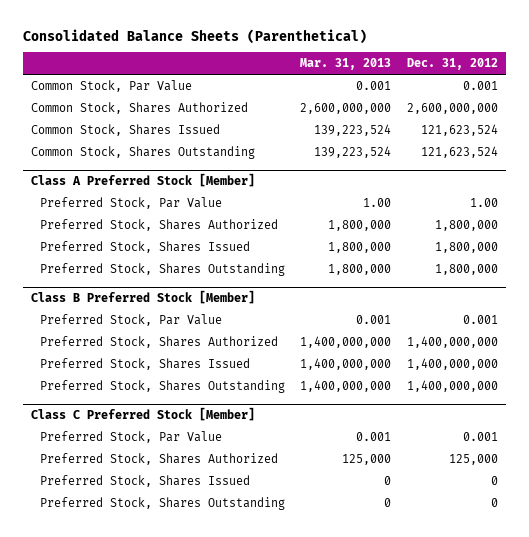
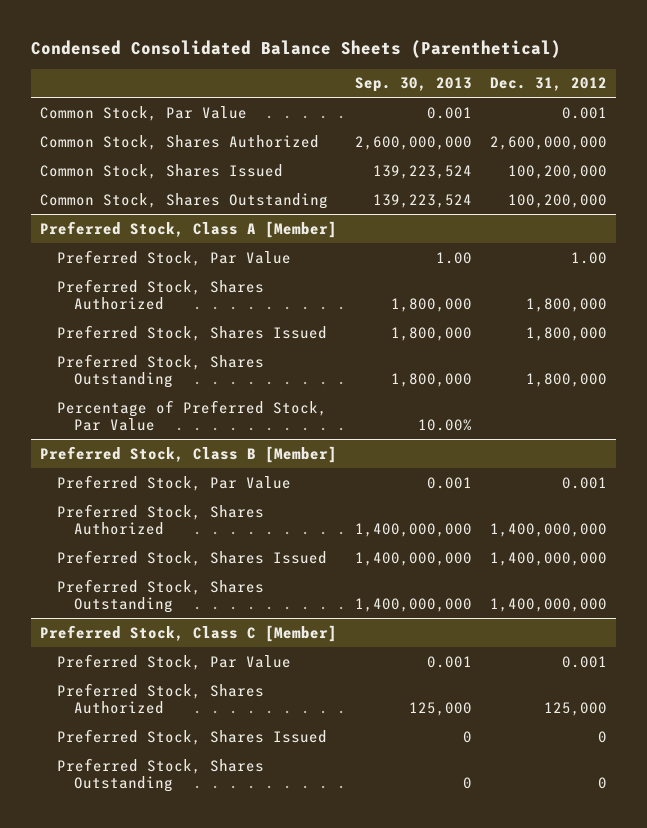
[22,28,367,44] Consolidated Balance Sheets (Parenthetical) -> [30,39,561,58] Condensed Consolidated Balance Sheets (Parenthetical)
[300,58,392,71] Mar. 31, 2013 -> none
none -> [354,77,472,93] Sep. 30, 2013
[421,123,499,136] 121,623,524 -> [507,164,607,179] 100,200,000
[421,145,499,158] 121,623,524 -> [507,193,607,208] 100,200,000
[30,173,255,188] Class A Preferred Stock [Member] -> [39,220,337,238] Preferred Stock, Class A [Member]
none -> [56,399,327,431] Percentage of Preferred Stock, Par Value
[30,290,255,305] Class B Preferred Stock [Member] -> [39,445,337,463] Preferred Stock, Class B [Member]
[30,407,255,422] Class C Preferred Stock [Member] -> [39,624,337,642] Preferred Stock, Class C [Member]

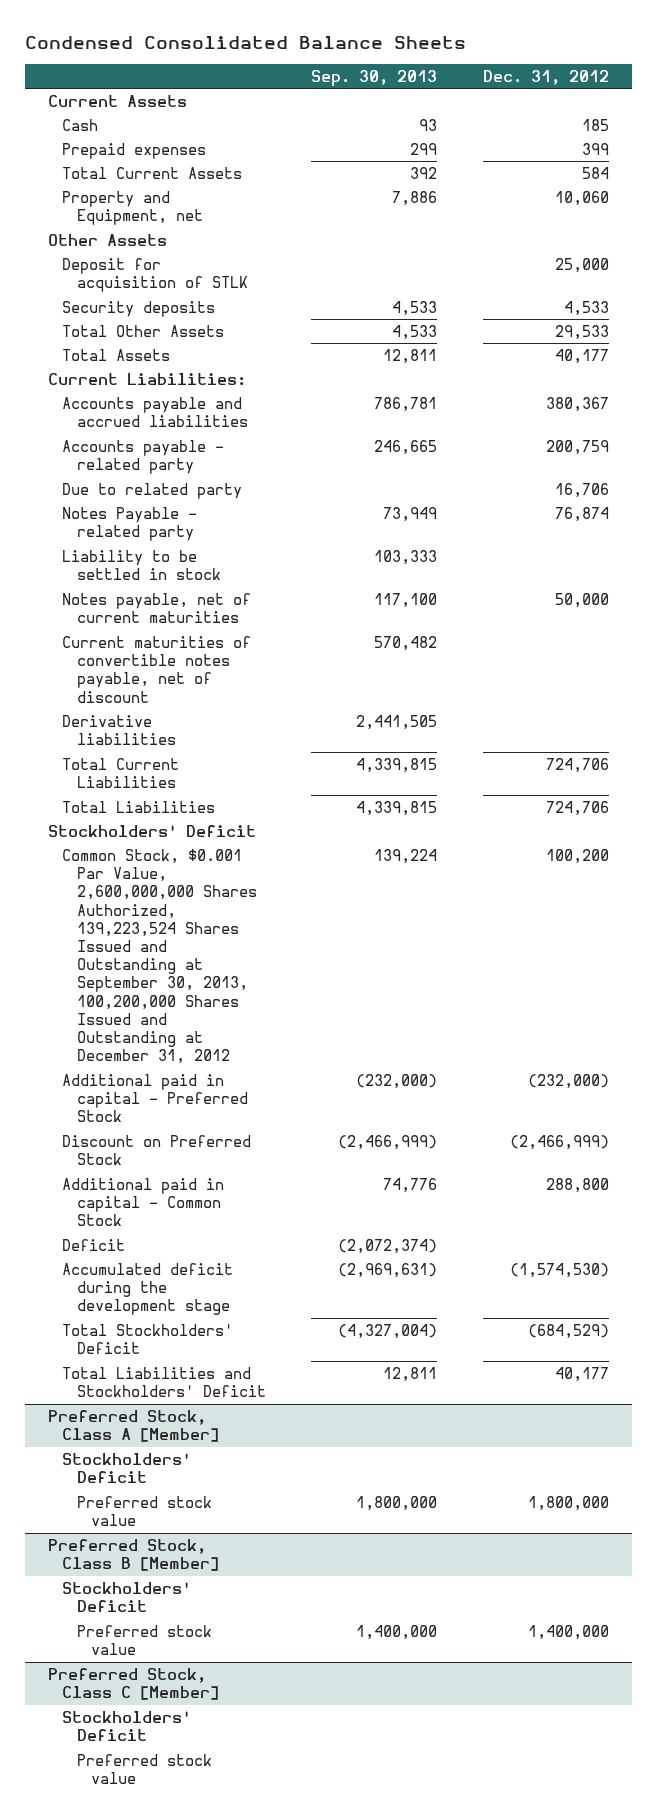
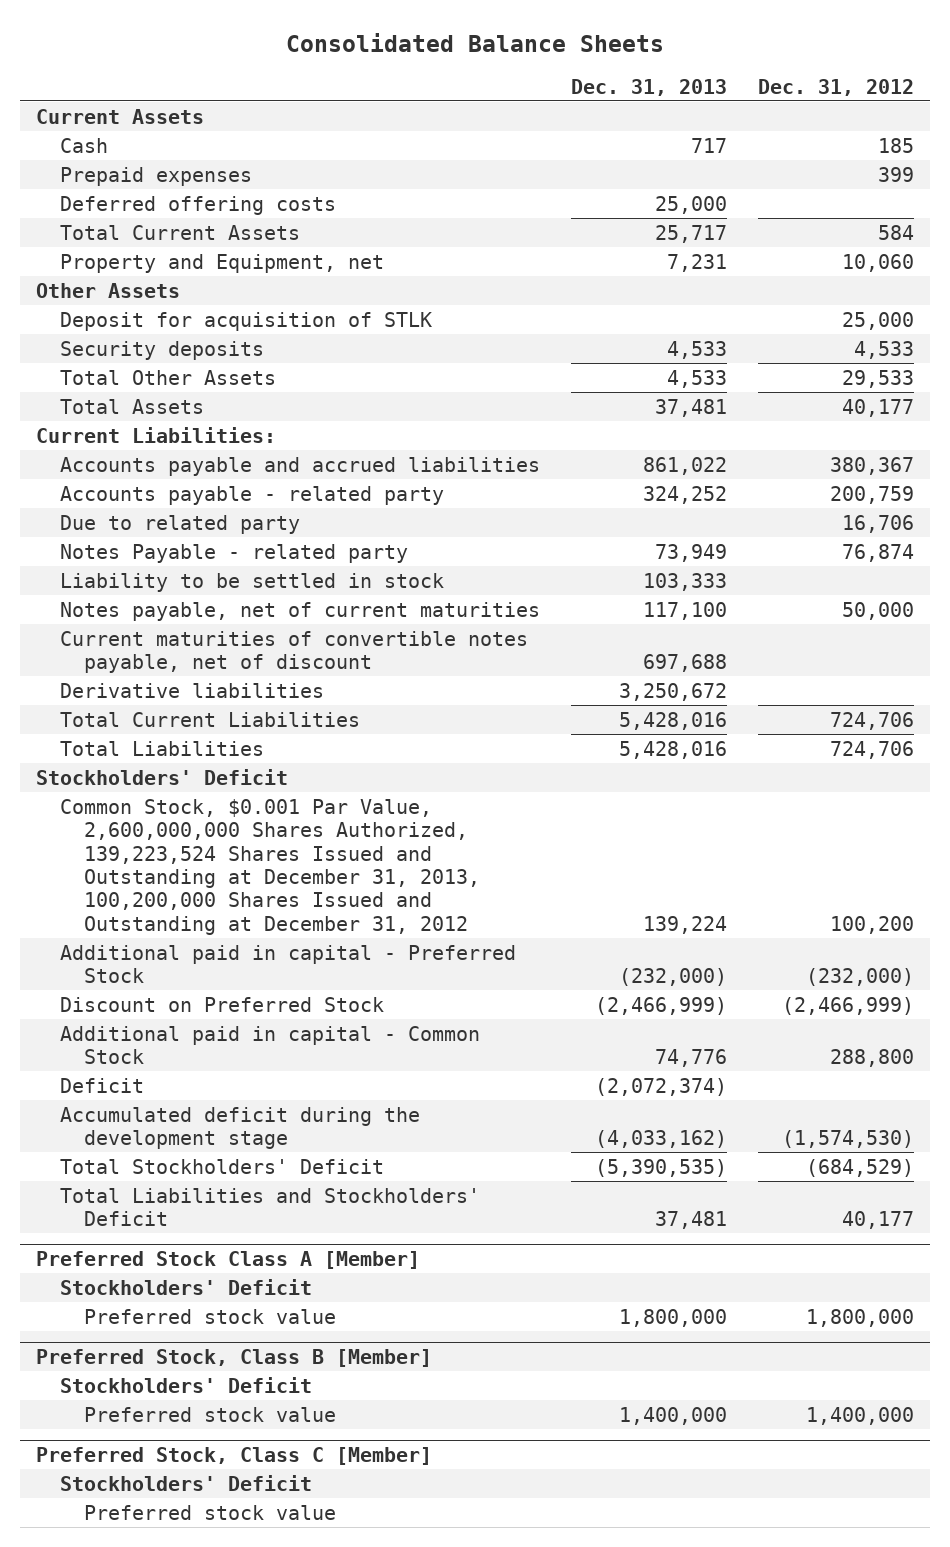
[25,35,467,49] Condensed Consolidated Balance Sheets -> [286,32,665,52] Consolidated Balance Sheets
[311,69,438,86] Sep. 30, 2013 -> none
none -> [571,78,728,96] Dec. 31, 2013
none -> [59,195,336,215] Deferred offering costs
[62,848,257,1065] Common Stock, $0.001 Par Value, 2,600,000,000 Shares Authorized, 139,223,524 Shares Issued and Outstanding at September 30, 2013, 100,200,000 Shares Issued and Outstanding at December 31, 2012 -> [59,798,480,935] Common Stock, $0.001 Par Value, 2,600,000,000 Shares Authorized, 139,223,524 Shares Issued and Outstanding at December 31, 2013, 100,200,000 Shares Issued and Outstanding at December 31, 2012
[47,1409,220,1443] Preferred Stock, Class A [Member] -> [35,1251,420,1270] Preferred Stock Class A [Member]

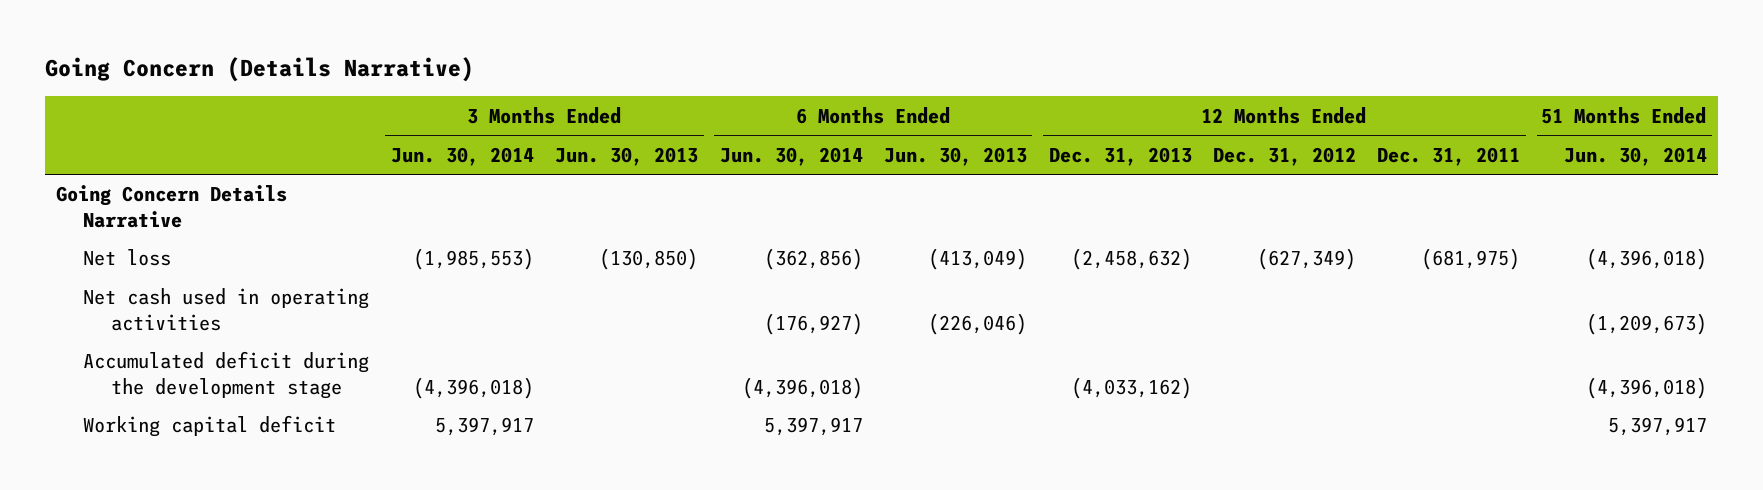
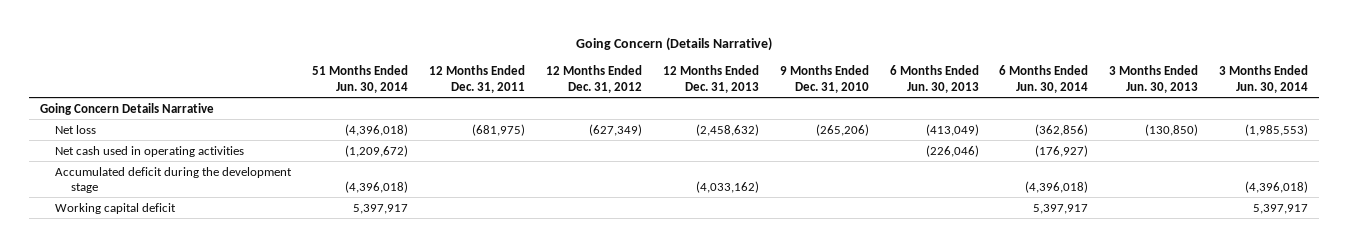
none -> [779,65,869,93] 9 Months Ended Dec. 31, 2010
[1585,312,1707,335] (1,209,673) -> [345,144,409,157] (1,209,672)

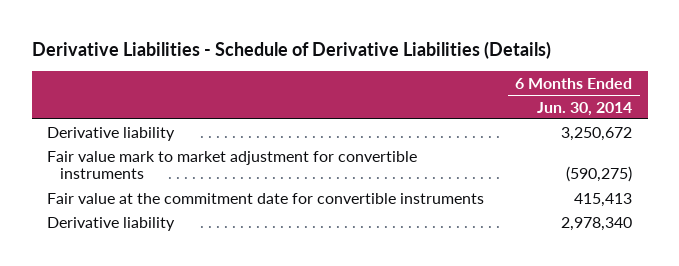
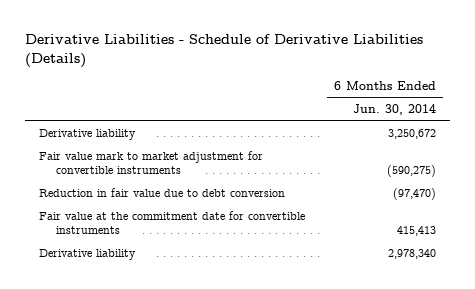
none -> [39,187,286,197] Reduction in fair value due to debt conversion

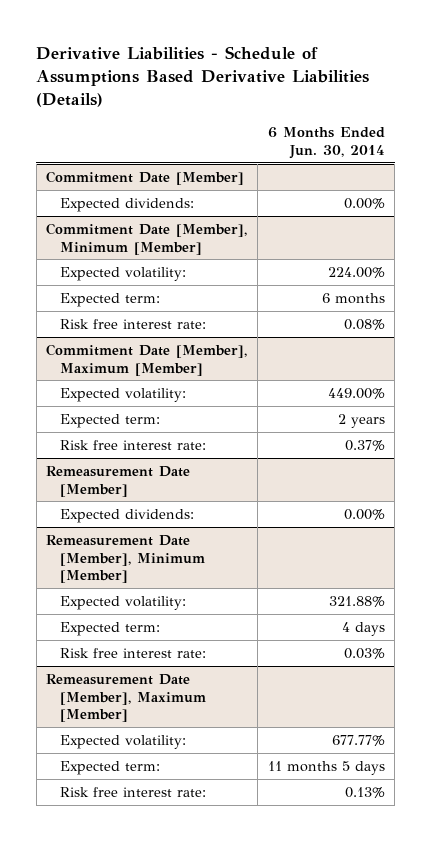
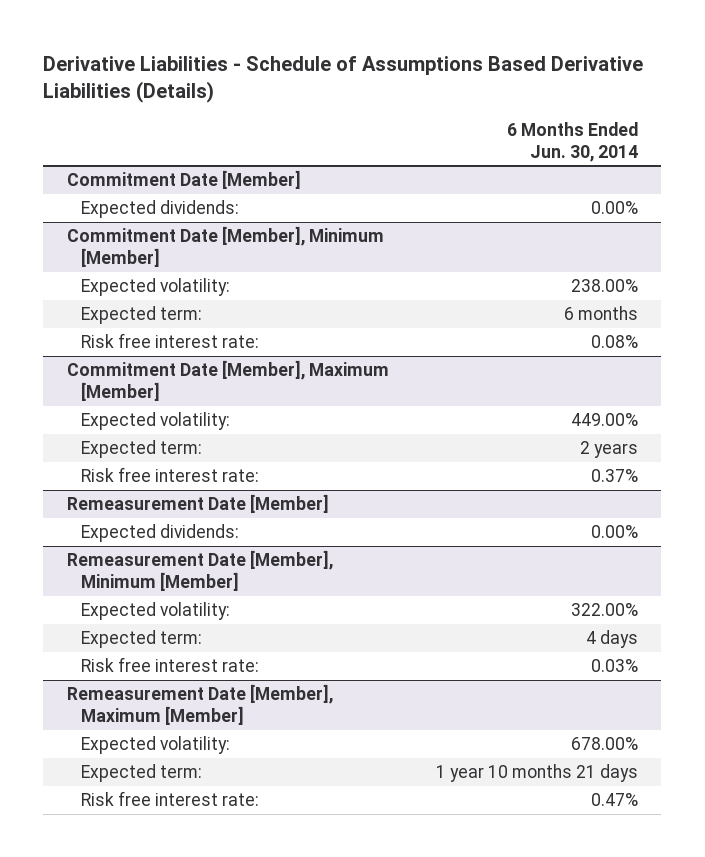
[327,266,385,278] 224.00% -> [570,279,638,293] 238.00%
[328,595,385,607] 321.88% -> [570,603,638,617] 322.00%
[331,734,385,746] 677.77% -> [570,737,638,751] 678.00%
[267,760,385,775] 11 months 5 days -> [435,764,638,783] 1 year 10 months 21 days
[344,786,385,798] 0.13% -> [590,793,638,807] 0.47%

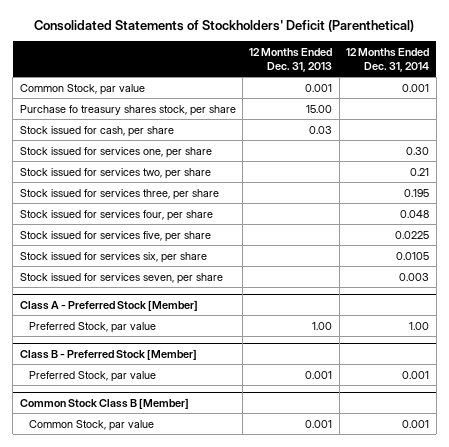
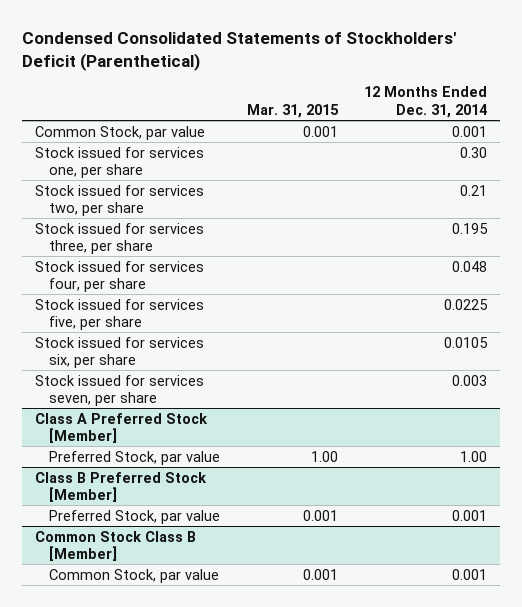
[34,19,415,32] Consolidated Statements of Stockholders' Deficit (Parenthetical) -> [21,32,456,72] Condensed Consolidated Statements of Stockholders' Deficit (Parenthetical)
[249,47,333,72] 12 Months Ended Dec. 31, 2013 -> none
none -> [246,103,339,118] Mar. 31, 2015
[19,104,236,116] Purchase fo treasury shares stock, per share -> none
[19,125,174,137] Stock issued for cash, per share -> none
[19,299,198,311] Class A - Preferred Stock [Member] -> [34,412,208,444] Class A Preferred Stock [Member]
[19,348,197,360] Class B - Preferred Stock [Member] -> [34,471,207,503] Class B Preferred Stock [Member]

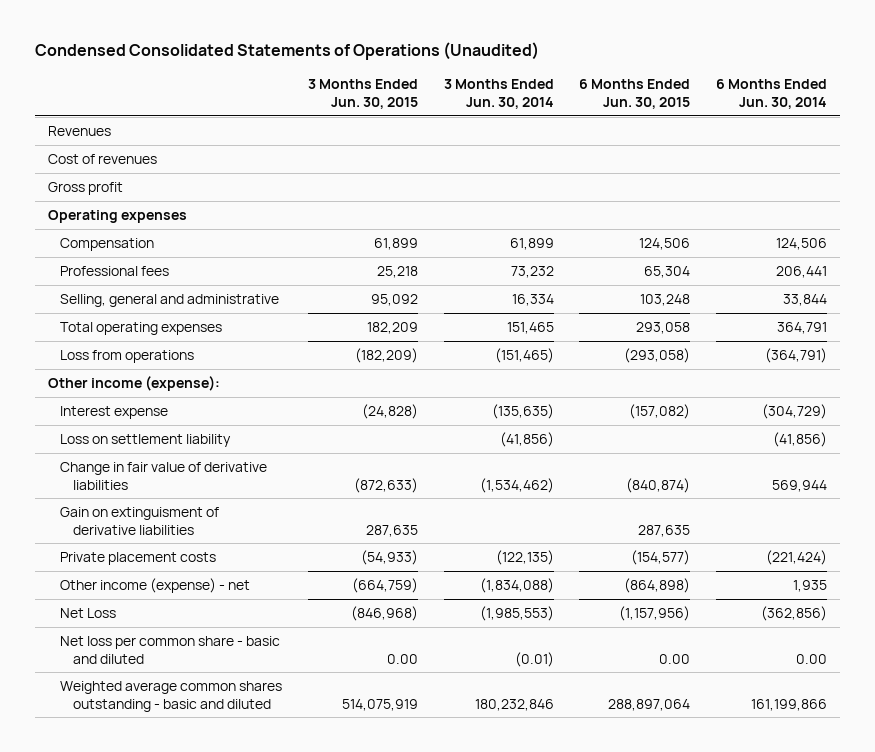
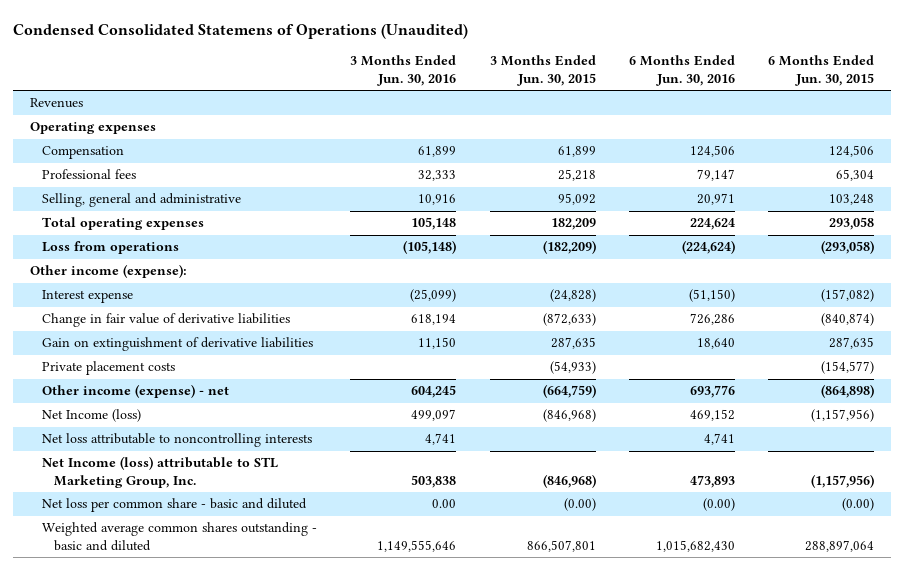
[34,42,539,61] Condensed Consolidated Statements of Operations (Unaudited) -> [13,23,469,39] Condensed Consolidated Statemens of Operations (Unaudited)
[443,79,554,109] 3 Months Ended Jun. 30, 2014 -> none
[715,79,827,109] 6 Months Ended Jun. 30, 2014 -> none
none -> [350,54,457,86] 3 Months Ended Jun. 30, 2016
none -> [628,54,735,86] 6 Months Ended Jun. 30, 2016
[47,153,157,164] Cost of revenues -> none
[47,181,123,195] Gross profit -> none
[60,433,232,447] Loss on settlement liability -> none
[60,506,220,535] Gain on extinguisment of derivative liabilities -> [42,337,314,352] Gain on extinguishment of derivative liabilities
none -> [42,409,142,423] Net Income (loss)
none -> [42,433,313,448] Net loss attributable to noncontrolling interests
[60,607,117,618] Net Loss -> [42,456,279,489] Net Income (loss) attributable to STL Marketing Group, Inc.
[386,653,418,664] 0.00 -> [563,498,596,512] (0.00)
[659,653,691,664] 0.00 -> [842,498,875,512] (0.00)
[341,698,418,711] 514,075,919 -> [526,540,596,553] 866,507,801

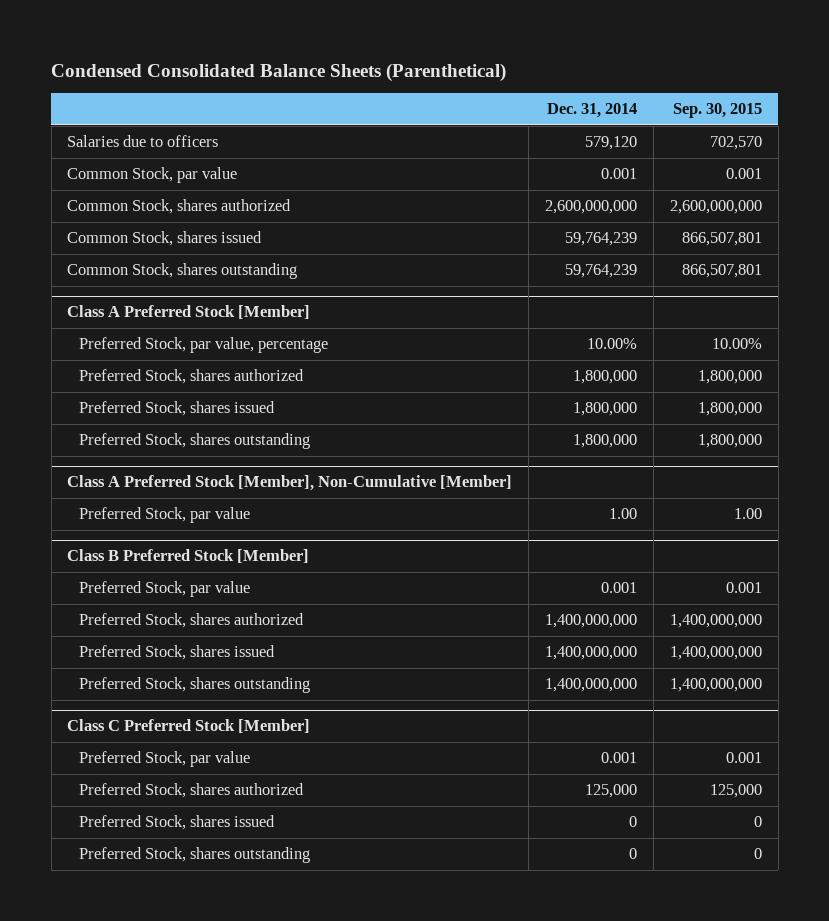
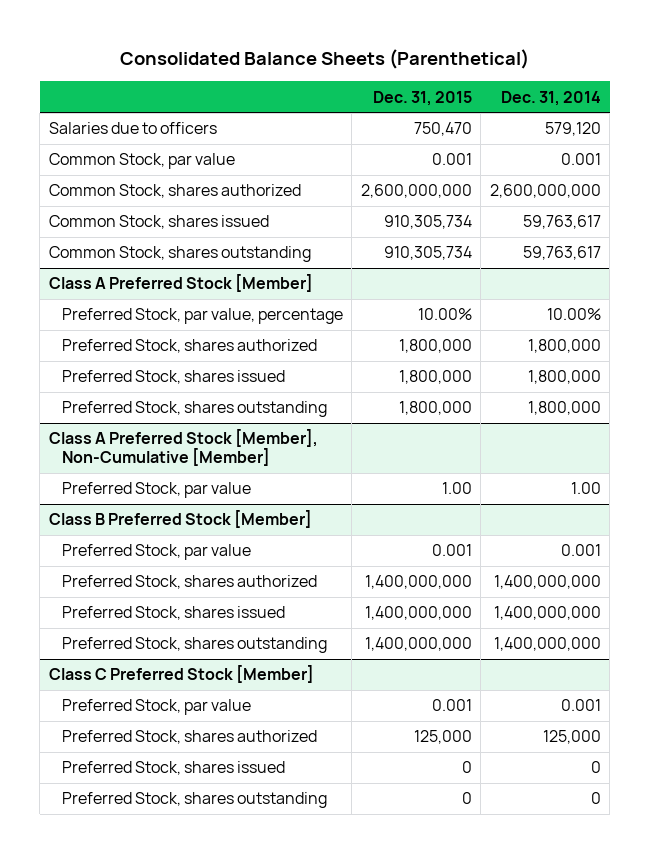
[51,62,507,82] Condensed Consolidated Balance Sheets (Parenthetical) -> [119,49,529,70] Consolidated Balance Sheets (Parenthetical)
[672,103,762,119] Sep. 30, 2015 -> none
none -> [372,90,472,106] Dec. 31, 2015
[565,232,638,247] 59,764,239 -> [522,215,601,230] 59,763,617
[565,264,638,279] 59,764,239 -> [522,246,601,261] 59,763,617

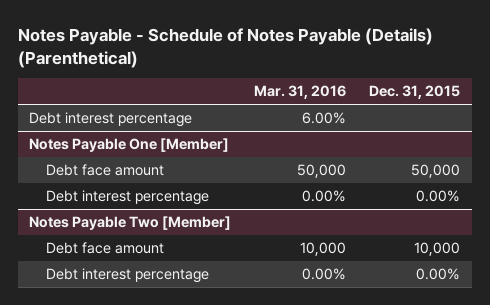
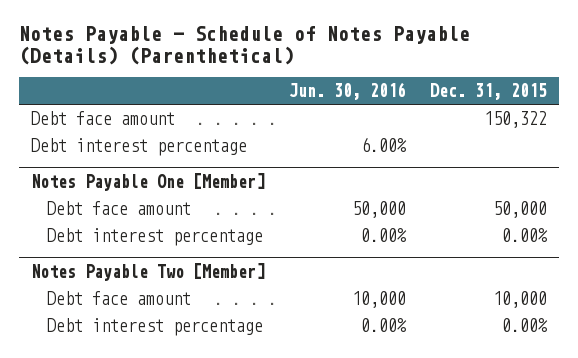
[254,85,347,100] Mar. 31, 2016 -> none
none -> [288,82,406,101] Jun. 30, 2016
none -> [30,111,175,126] Debt face amount

